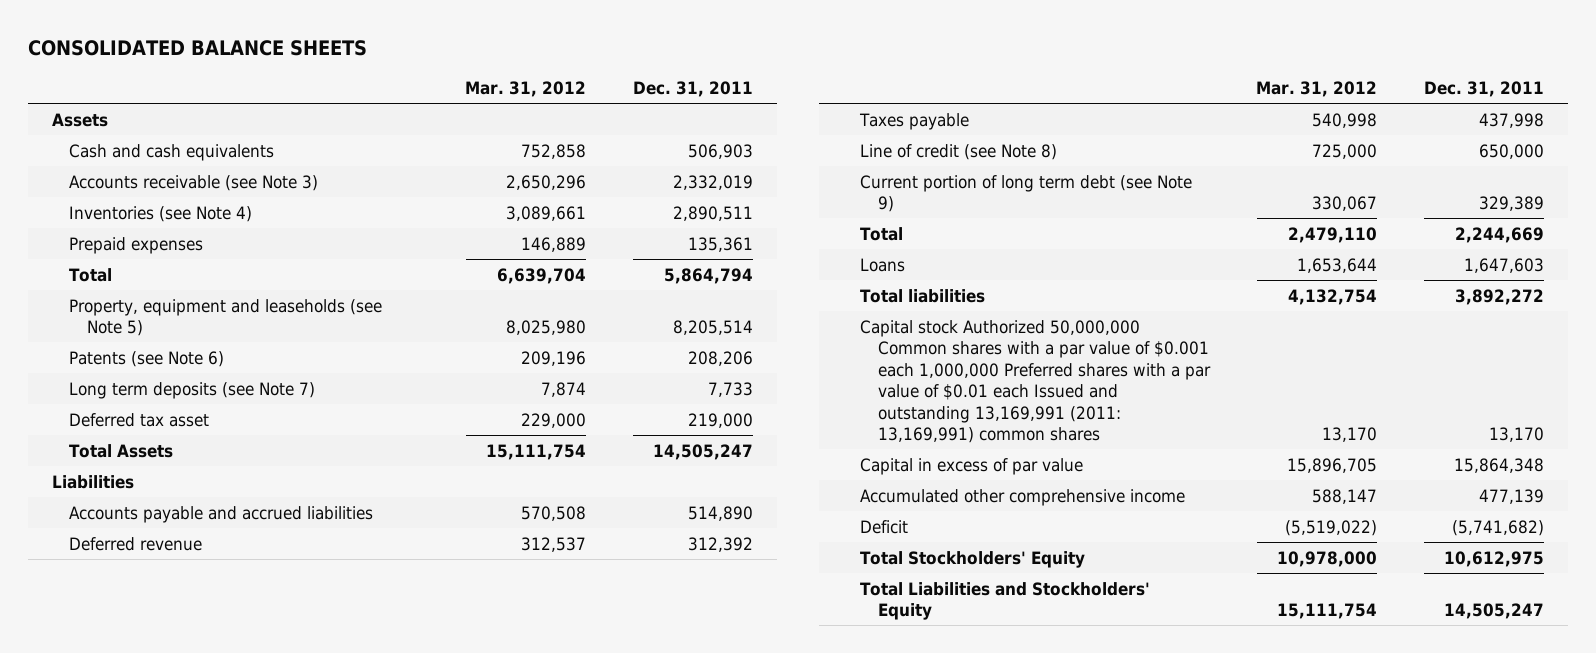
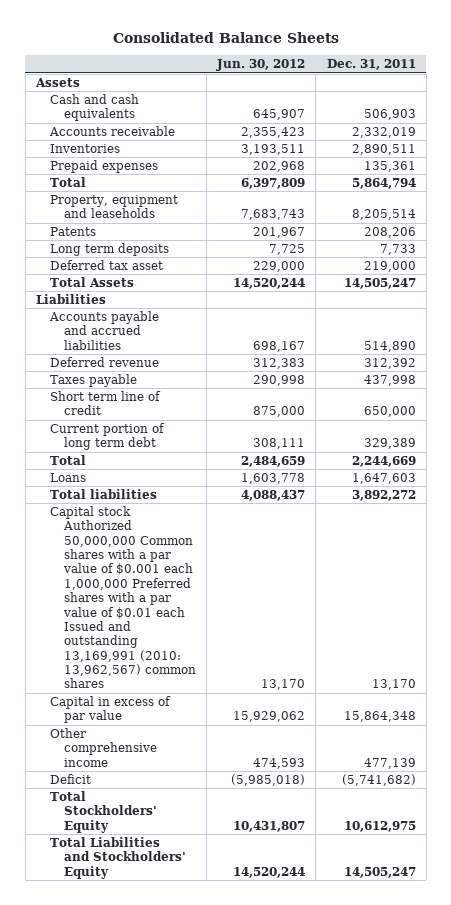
[28,40,368,57] CONSOLIDATED BALANCE SHEETS -> [112,32,339,44] Consolidated Balance Sheets
[465,80,587,97] Mar. 31, 2012 -> none
none -> [216,59,306,72] Jun. 30, 2012
[69,174,319,191] Accounts receivable (see Note 3) -> [48,125,175,136] Accounts receivable
[69,205,253,222] Inventories (see Note 4) -> [49,143,120,153] Inventories
[69,298,383,337] Property, equipment and leaseholds (see Note 5) -> [49,194,178,219] Property, equipment and leaseholds
[69,350,225,367] Patents (see Note 6) -> [49,226,96,236] Patents
[69,381,316,399] Long term deposits (see Note 7) -> [49,242,169,256] Long term deposits
[860,143,1058,160] Line of credit (see Note 8) -> [49,390,161,416] Short term line of credit
[860,174,1193,213] Current portion of long term debt (see Note 9) -> [49,422,165,451] Current portion of long term debt
[860,319,1211,444] Capital stock Authorized 50,000,000 Common shares with a par value of $0.001 each 1,000,000 Preferred shares with a par value of $0.01 each Issued and outstanding 13,169,991 (2011: 13,169,991) common shares -> [49,505,197,689] Capital stock Authorized 50,000,000 Common shares with a par value of $0.001 each 1,000,000 Preferred shares with a par value of $0.01 each Issued and outstanding 13,169,991 (2010: 13,962,567) common shares
[860,488,1186,506] Accumulated other comprehensive income -> [49,727,158,767] Other comprehensive income

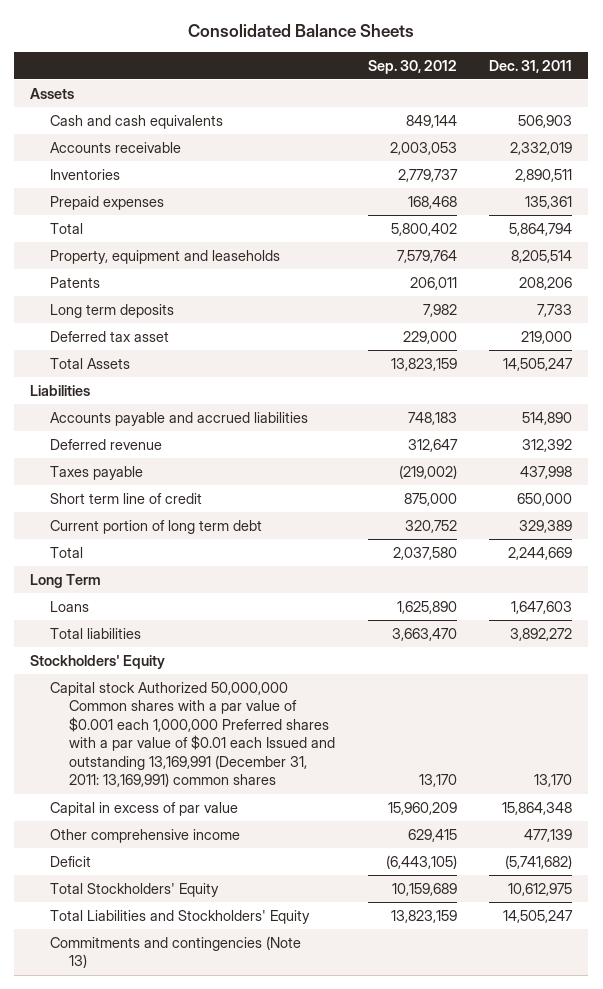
[216,59,306,72] Jun. 30, 2012 -> none
none -> [367,59,457,74] Sep. 30, 2012
none -> [30,574,102,589] Long Term
none -> [30,655,166,670] Stockholders' Equity
[49,505,197,689] Capital stock Authorized 50,000,000 Common shares with a par value of $0.001 each 1,000,000 Preferred shares with a par value of $0.01 each Issued and outstanding 13,169,991 (2010: 13,962,567) common shares -> [49,682,336,788] Capital stock Authorized 50,000,000 Common shares with a par value of $0.001 each 1,000,000 Preferred shares with a par value of $0.01 each Issued and outstanding 13,169,991 (December 31, 2011: 13,169,991) common shares
none -> [49,936,301,969] Commitments and contingencies (Note 13)

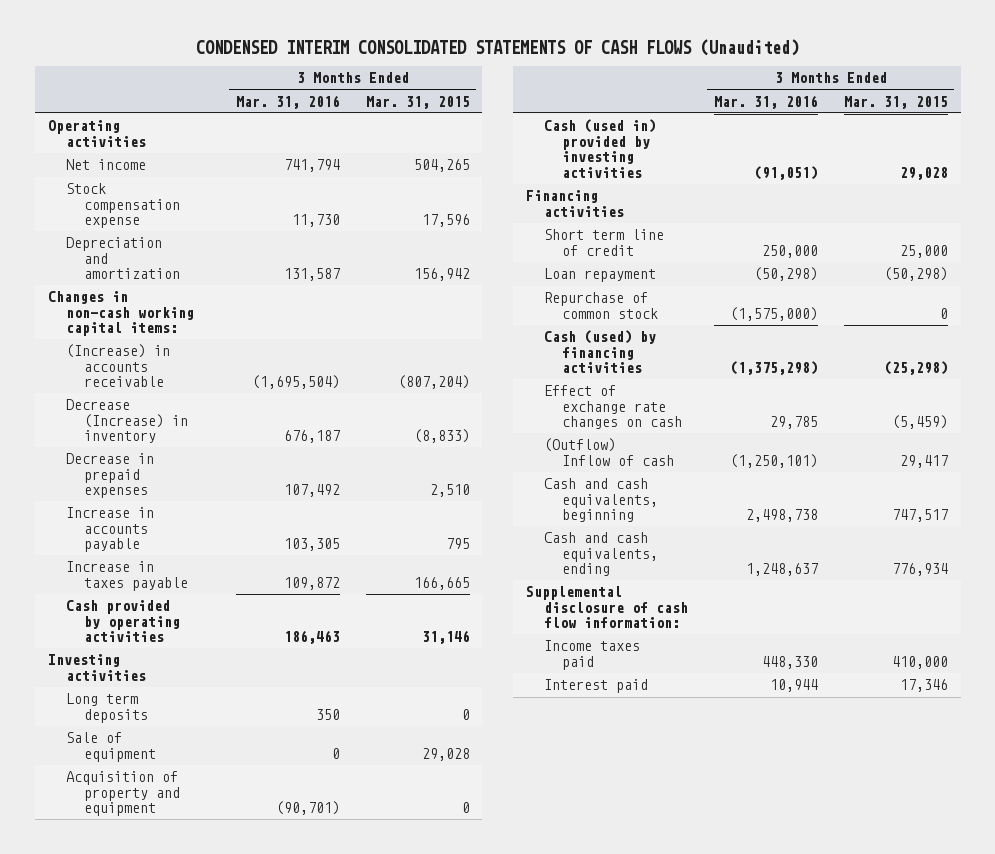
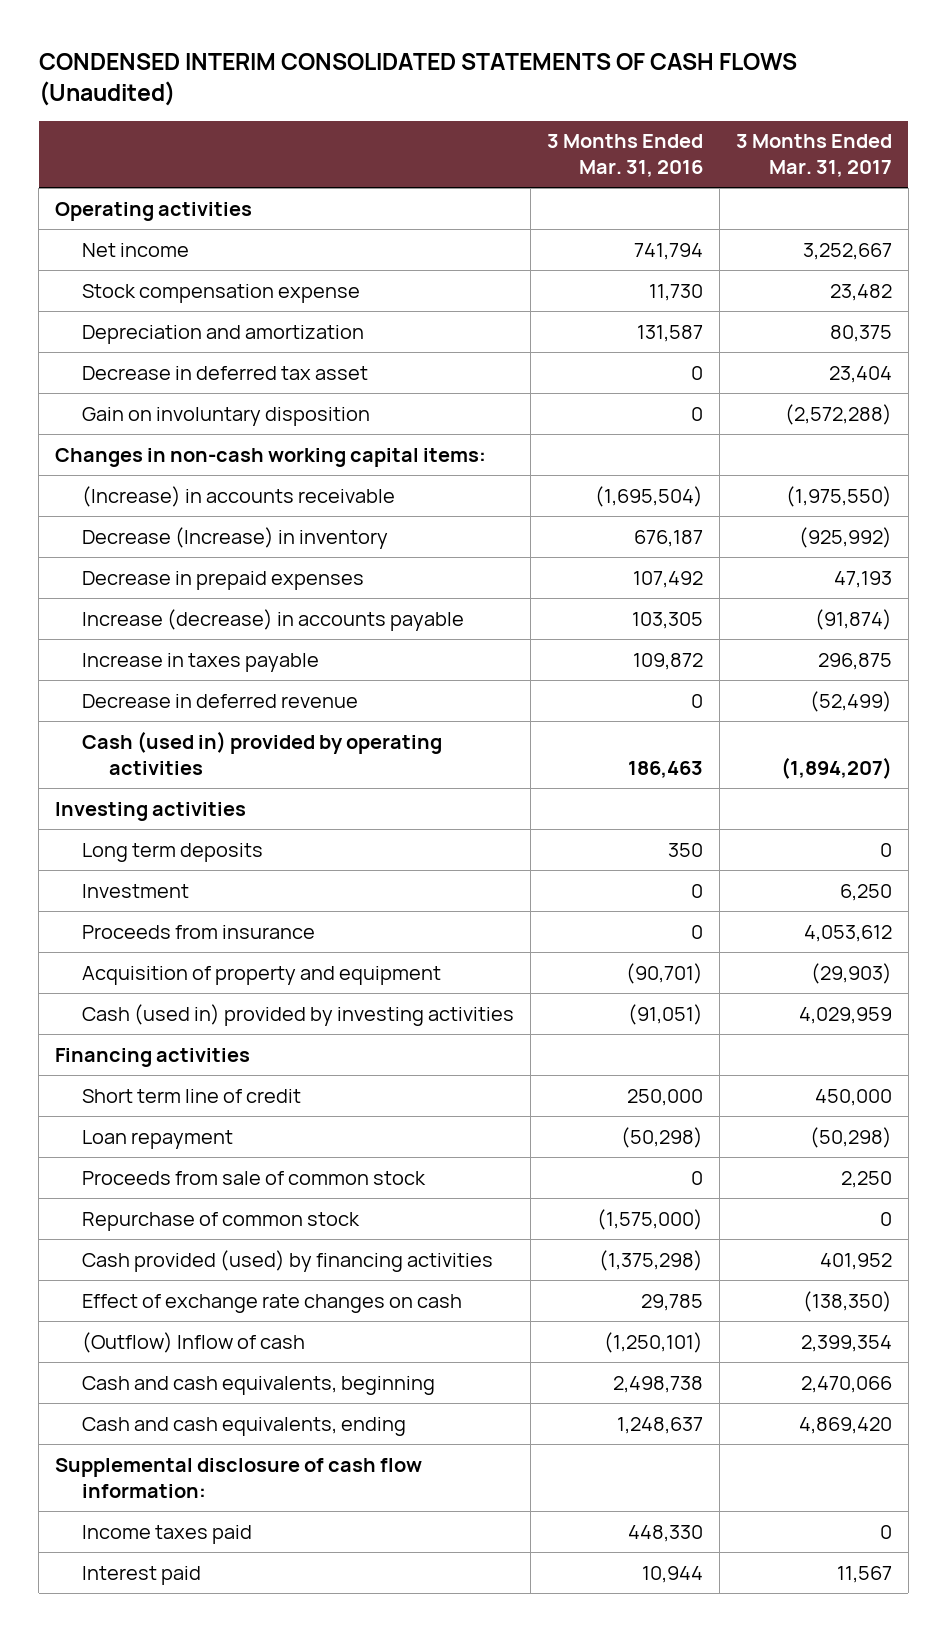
[365,95,470,109] Mar. 31, 2015 -> none
none -> [735,134,892,178] 3 Months Ended Mar. 31, 2017
none -> [82,365,369,380] Decrease in deferred tax asset
none -> [82,406,371,426] Gain on involuntary disposition
[65,507,154,553] Increase in accounts payable -> [82,608,465,631] Increase (decrease) in accounts payable
none -> [82,693,359,708] Decrease in deferred revenue
[65,600,181,643] Cash provided by operating activities -> [82,730,443,775] Cash (used in) provided by operating activities
[65,732,157,762] Sale of equipment -> none
none -> [82,883,190,898] Investment
none -> [82,924,316,939] Proceeds from insurance
none -> [82,1170,427,1185] Proceeds from sale of common stock
[544,330,657,374] Cash (used) by financing activities -> [82,1249,494,1272] Cash provided (used) by financing activities

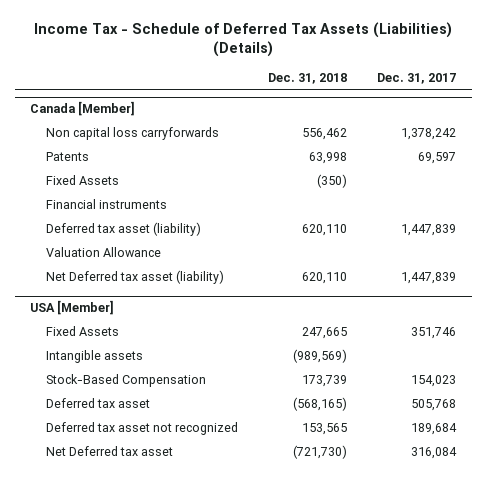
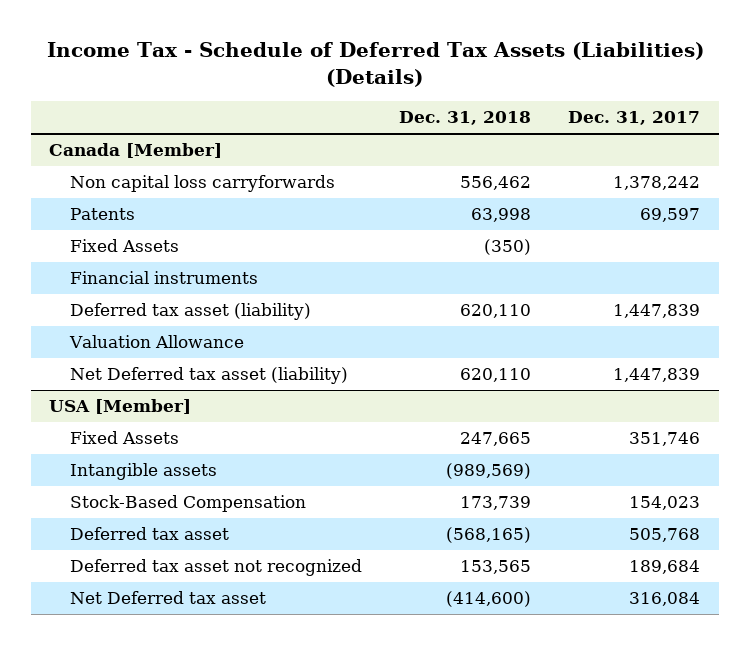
[293,445,348,460] (721,730) -> [446,591,532,608] (414,600)

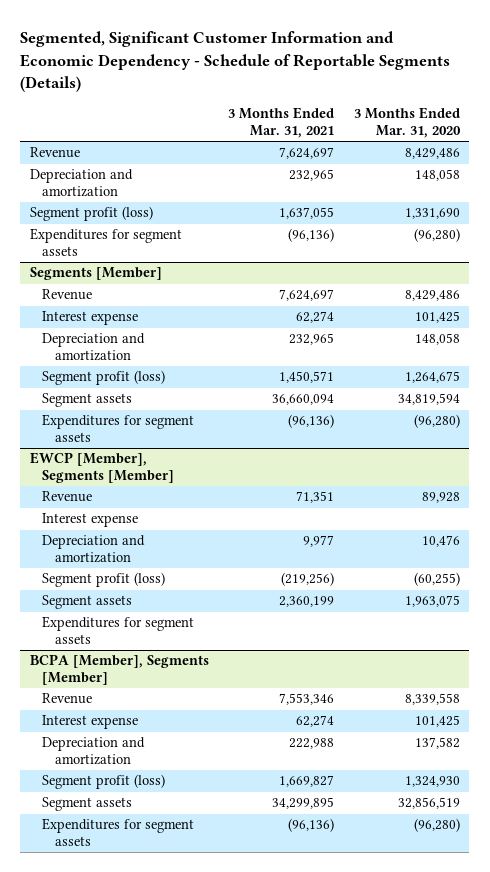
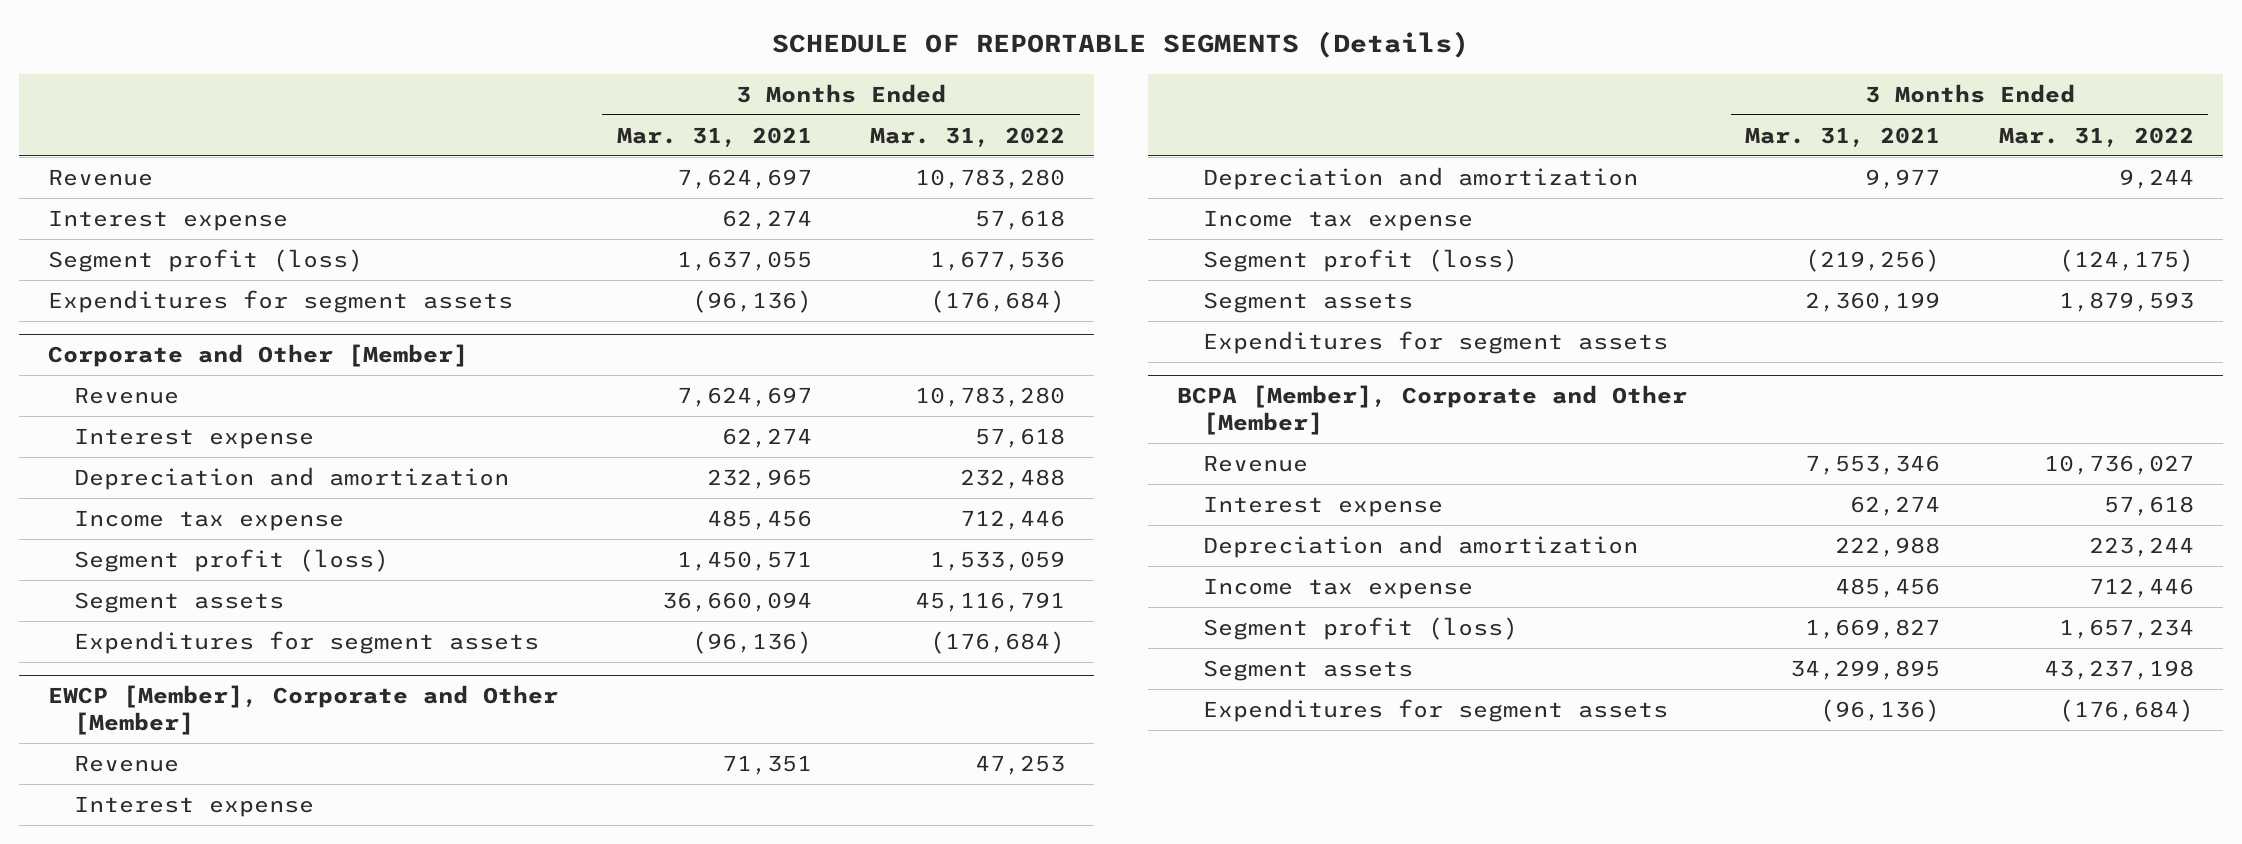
[20,31,451,93] Segmented, Significant Customer Information and Economic Dependency - Schedule of Reportable Segments (Details) -> [772,31,1470,59] SCHEDULE OF REPORTABLE SEGMENTS (Details)
[353,107,461,139] 3 Months Ended Mar. 31, 2020 -> none
none -> [870,126,1066,147] Mar. 31, 2022
[30,169,134,198] Depreciation and amortization -> none
none -> [48,209,289,231] Interest expense
[30,267,163,281] Segments [Member] -> [48,344,469,368] Corporate and Other [Member]
none -> [74,509,345,531] Income tax expense
[30,452,175,484] EWCP [Member], Segments [Member] -> none
none -> [48,685,559,735] EWCP [Member], Corporate and Other [Member]
none -> [1202,209,1473,231] Income tax expense
[30,654,210,686] BCPA [Member], Segments [Member] -> none
none -> [1177,385,1688,435] BCPA [Member], Corporate and Other [Member]
none -> [1202,577,1473,599] Income tax expense

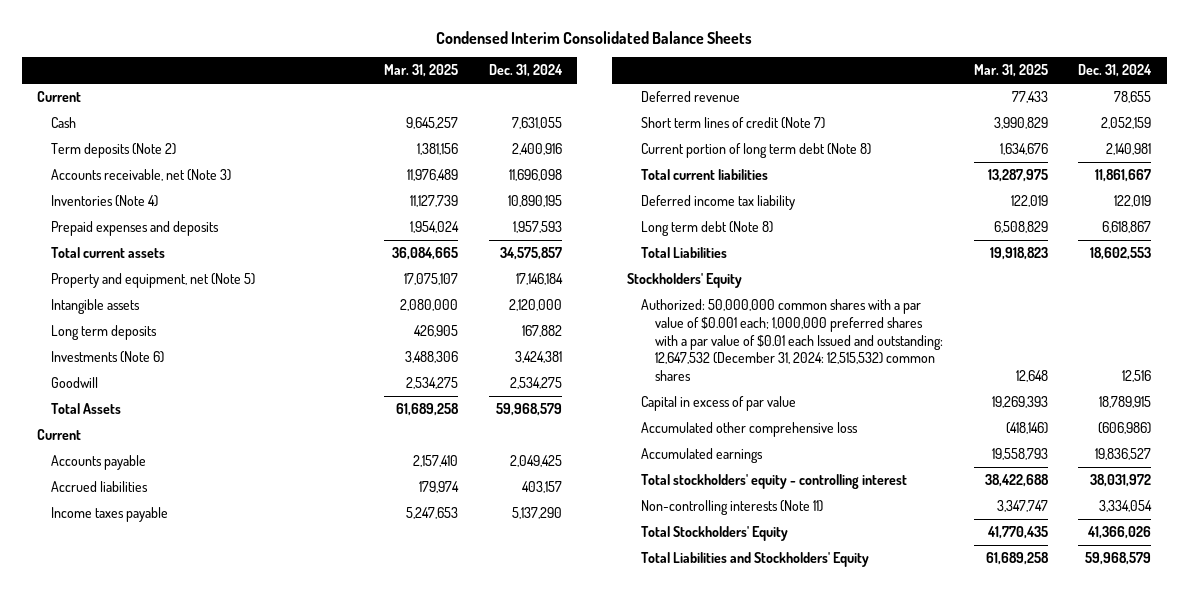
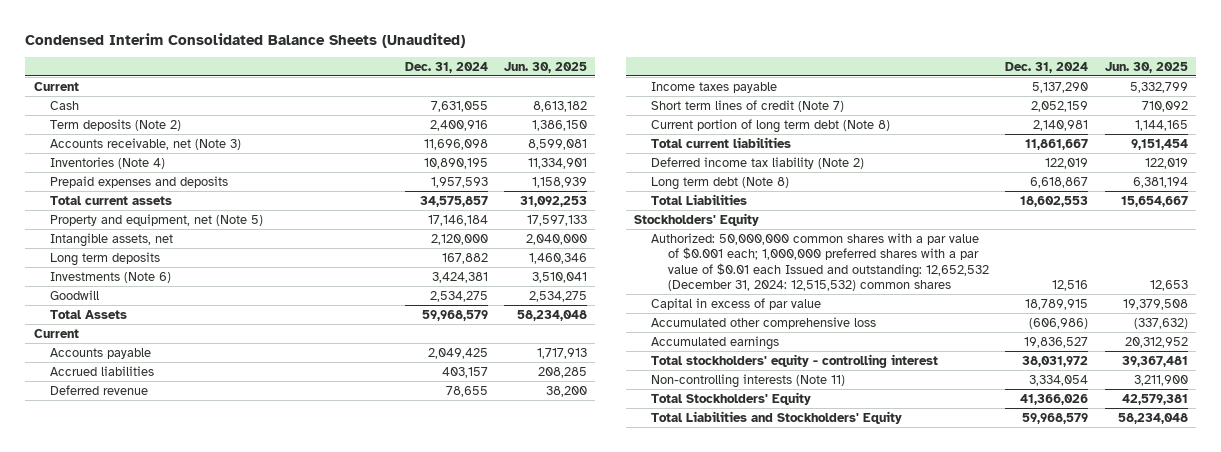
[436,30,753,44] Condensed Interim Consolidated Balance Sheets -> [25,32,466,48] Condensed Interim Consolidated Balance Sheets (Unaudited)
[383,64,458,78] Mar. 31, 2025 -> none
none -> [503,61,587,73] Jun. 30, 2025
[51,298,141,314] Intangible assets -> [50,232,174,247] Intangible assets, net
[51,506,169,522] Income taxes payable -> [651,81,778,93] Income taxes payable
[640,194,795,210] Deferred income tax liability -> [651,156,865,169] Deferred income tax liability (Note 2)
[640,298,943,382] Authorized: 50,000,000 common shares with a par value of $0.001 each; 1,000,000 preferred shares with a par value of $0.01 each Issued and outstanding: 12,647,532 (December 31, 2024: 12,515,532) common shares -> [651,232,989,291] Authorized: 50,000,000 common shares with a par value of $0.001 each; 1,000,000 preferred shares with a par value of $0.01 each Issued and outstanding: 12,652,532 (December 31, 2024: 12,515,532) common shares

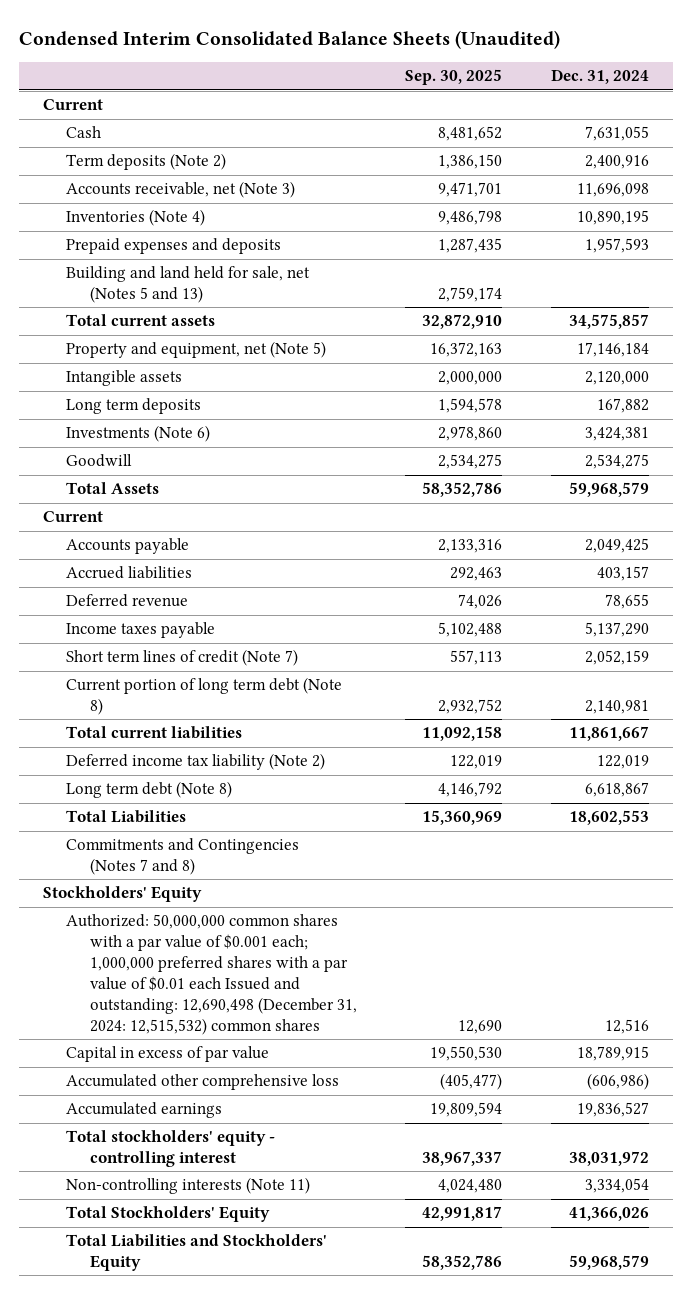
[503,61,587,73] Jun. 30, 2025 -> none
none -> [405,69,503,86] Sep. 30, 2025
none -> [66,266,311,304] Building and land held for sale, net (Notes 5 and 13)
[50,232,174,247] Intangible assets, net -> [66,370,183,387] Intangible assets
none -> [66,838,300,876] Commitments and Contingencies (Notes 7 and 8)
[651,232,989,291] Authorized: 50,000,000 common shares with a par value of $0.001 each; 1,000,000 preferred shares with a par value of $0.01 each Issued and outstanding: 12,652,532 (December 31, 2024: 12,515,532) common shares -> [66,914,357,1035] Authorized: 50,000,000 common shares with a par value of $0.001 each; 1,000,000 preferred shares with a par value of $0.01 each Issued and outstanding: 12,690,498 (December 31, 2024: 12,515,532) common shares

